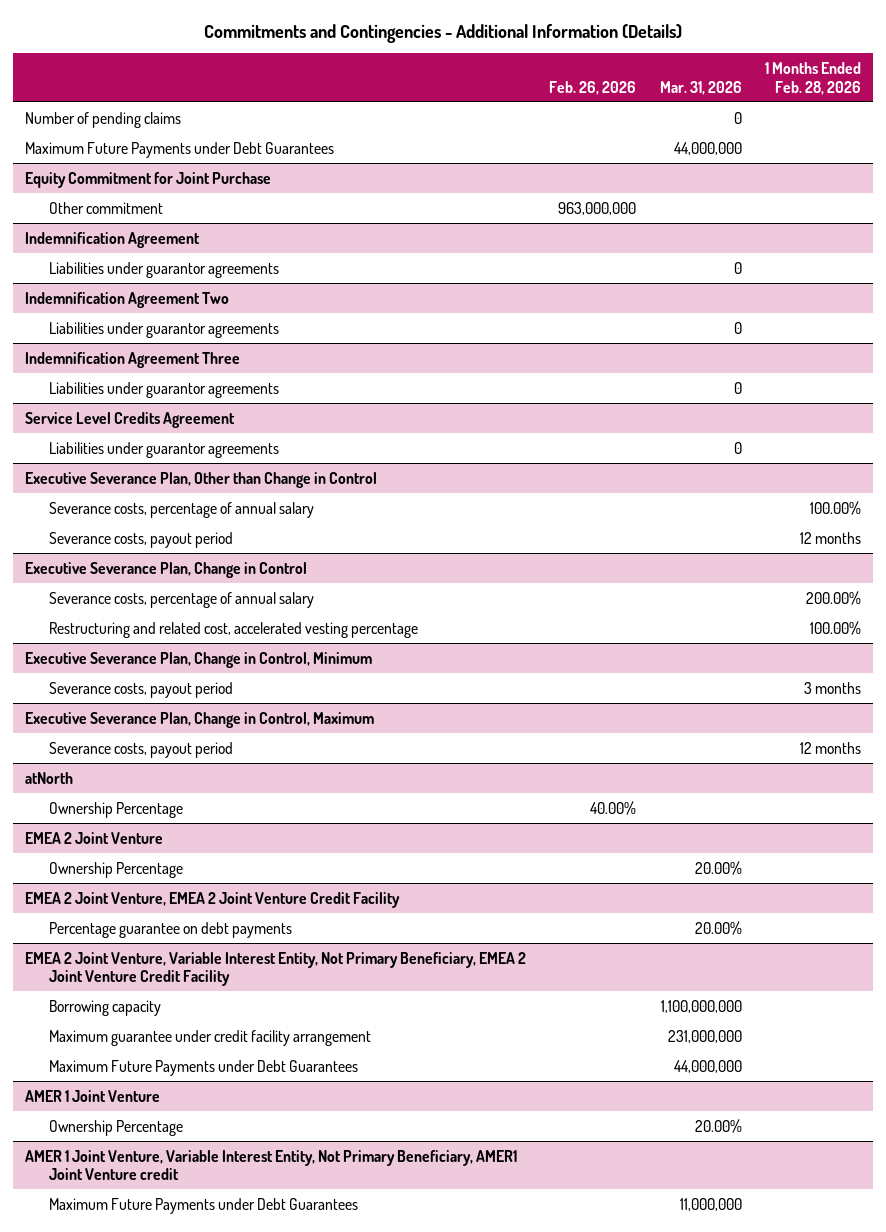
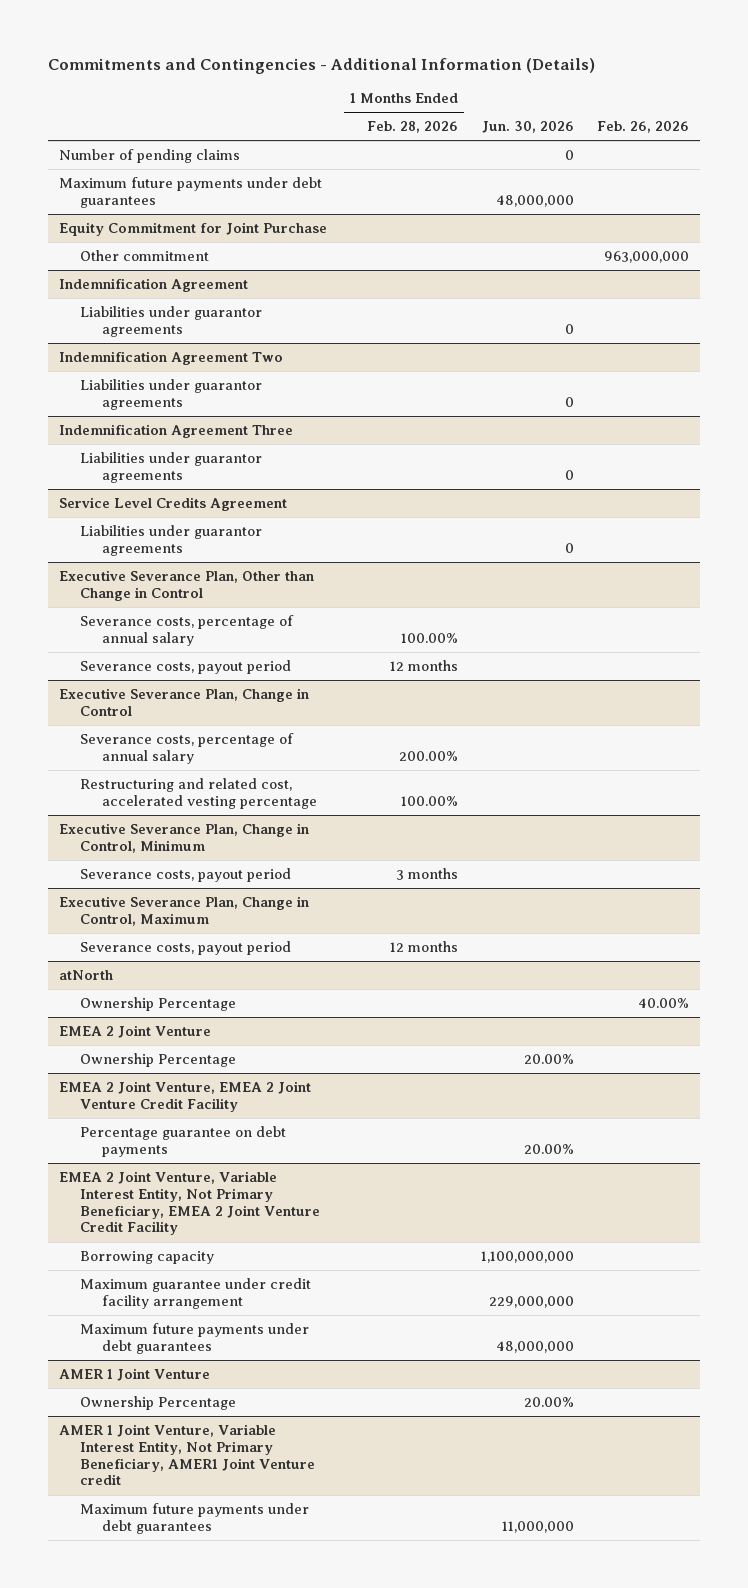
[659,80,742,95] Mar. 31, 2026 -> none
none -> [481,121,574,134] Jun. 30, 2026
[25,141,335,158] Maximum Future Payments under Debt Guarantees -> [58,177,322,208] Maximum future payments under debt guarantees
[49,1059,359,1076] Maximum Future Payments under Debt Guarantees -> [80,1323,310,1354] Maximum future payments under debt guarantees
[49,1197,359,1214] Maximum Future Payments under Debt Guarantees -> [80,1503,310,1534] Maximum future payments under debt guarantees

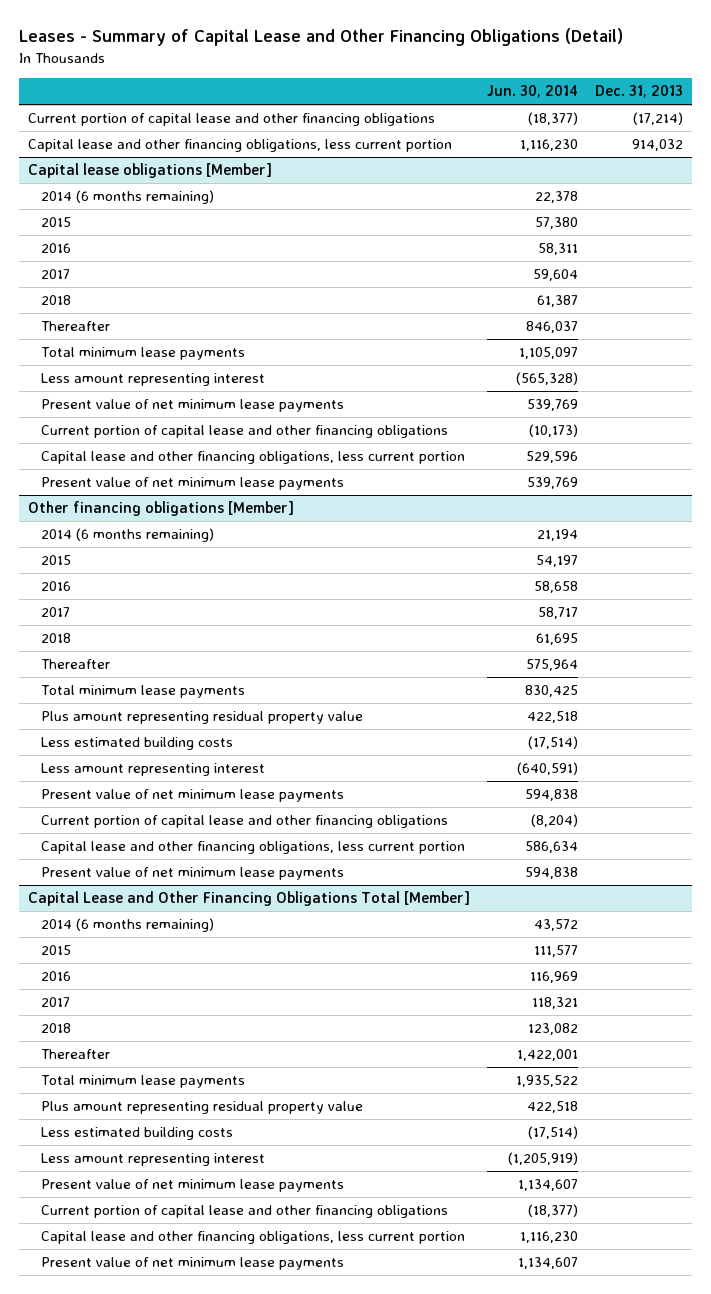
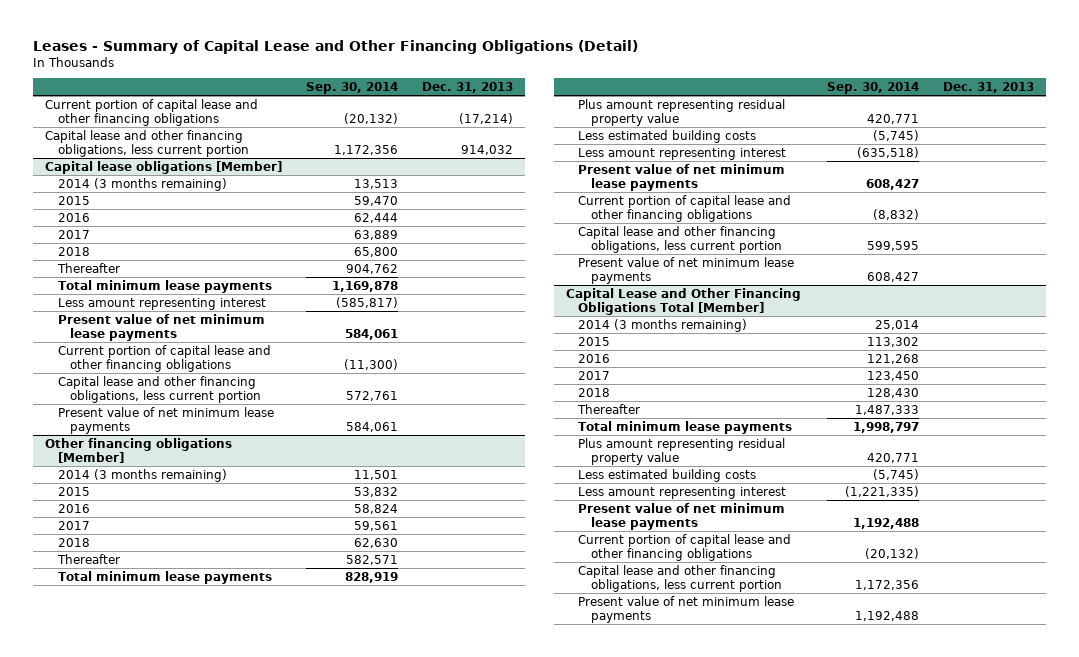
[486,85,578,99] Jun. 30, 2014 -> none
none -> [306,82,399,95] Sep. 30, 2014
[40,190,214,205] 2014 (6 months remaining) -> [57,177,227,191] 2014 (3 months remaining)
[40,528,214,543] 2014 (6 months remaining) -> [57,468,227,482] 2014 (3 months remaining)
[40,918,214,933] 2014 (6 months remaining) -> [578,318,748,332] 2014 (3 months remaining)

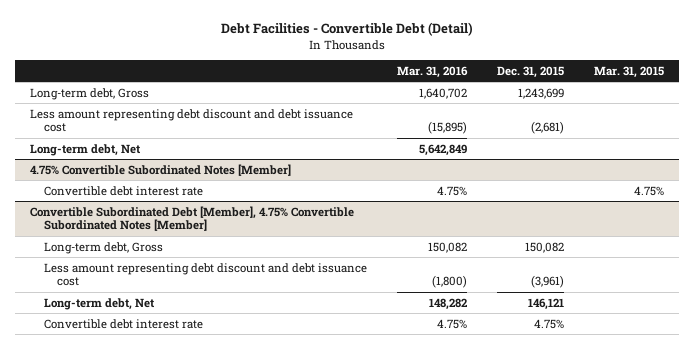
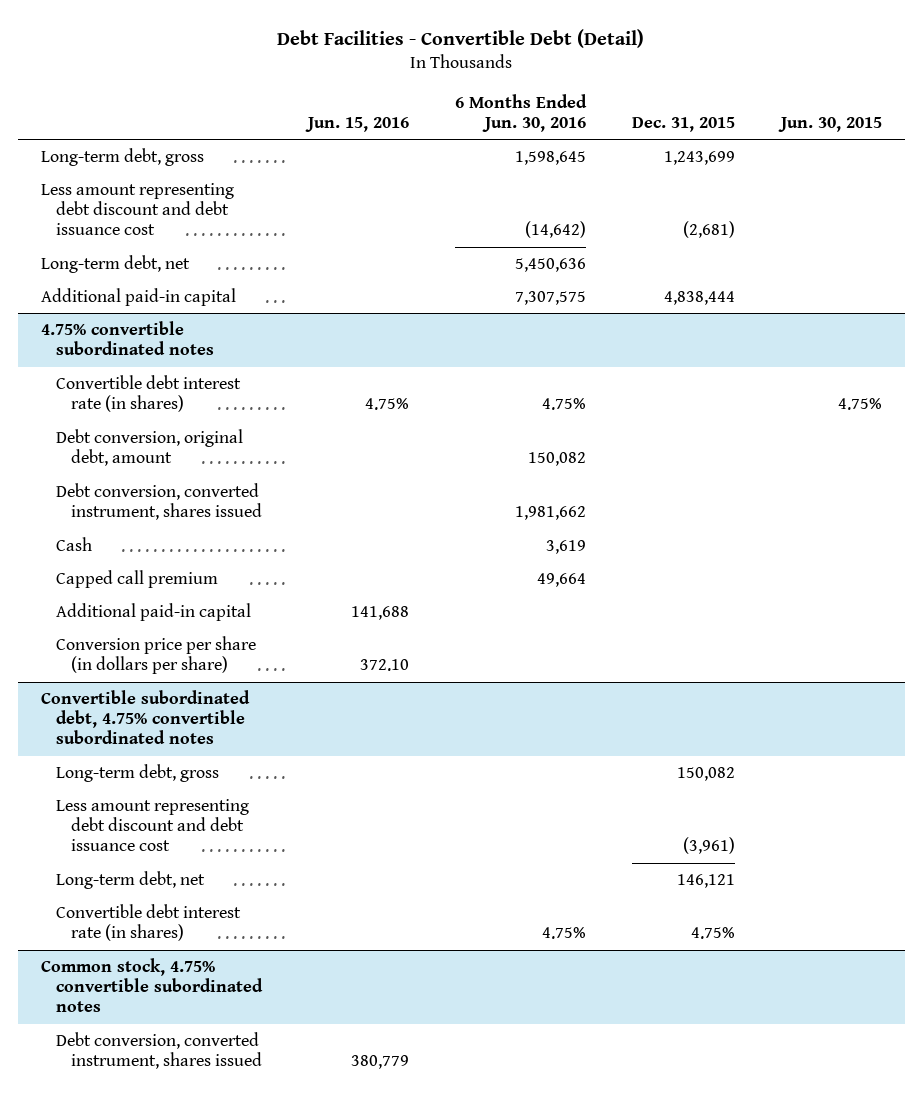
[396,65,468,78] Mar. 31, 2016 -> none
[593,65,664,78] Mar. 31, 2015 -> none
none -> [305,117,410,133] Jun. 15, 2016
none -> [455,93,588,133] 6 Months Ended Jun. 30, 2016
none -> [778,117,883,133] Jun. 30, 2015
[30,87,150,100] Long-term debt, Gross -> [40,148,204,167] Long-term debt, gross
[30,143,142,156] Long-term debt, Net -> [40,255,190,274] Long-term debt, net
none -> [40,288,236,307] Additional paid-in capital
[30,163,292,176] 4.75% Convertible Subordinated Notes [Member] -> [40,321,214,356] 4.75% convertible subordinated notes
[43,185,203,196] Convertible debt interest rate -> [55,375,241,413] Convertible debt interest rate (in shares)
none -> [55,429,243,467] Debt conversion, original debt, amount
none -> [55,483,262,521] Debt conversion, converted instrument, shares issued
none -> [55,537,92,552] Cash
none -> [55,570,218,589] Capped call premium
none -> [55,603,251,622] Additional paid-in capital
none -> [55,636,256,675] Conversion price per share (in dollars per share)
[30,205,355,232] Convertible Subordinated Debt [Member], 4.75% Convertible Subordinated Notes [Member] -> [40,690,250,745] Convertible subordinated debt, 4.75% convertible subordinated notes
[43,241,163,254] Long-term debt, Gross -> [55,764,219,783] Long-term debt, gross
[43,297,155,310] Long-term debt, Net -> [55,871,205,890] Long-term debt, net
[43,318,203,329] Convertible debt interest rate -> [55,904,241,942] Convertible debt interest rate (in shares)
none -> [40,958,263,1013] Common stock, 4.75% convertible subordinated notes
none -> [55,1032,262,1070] Debt conversion, converted instrument, shares issued

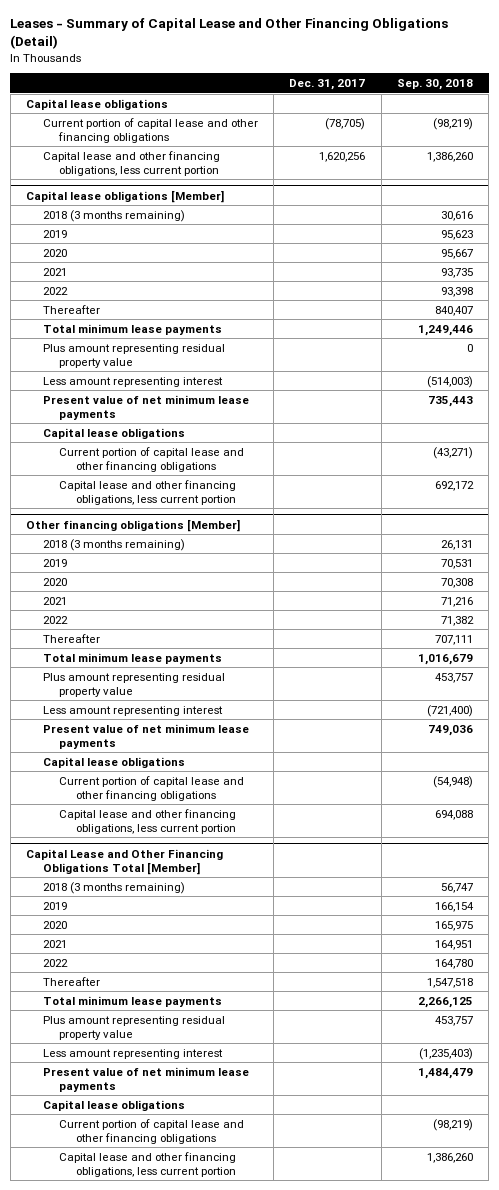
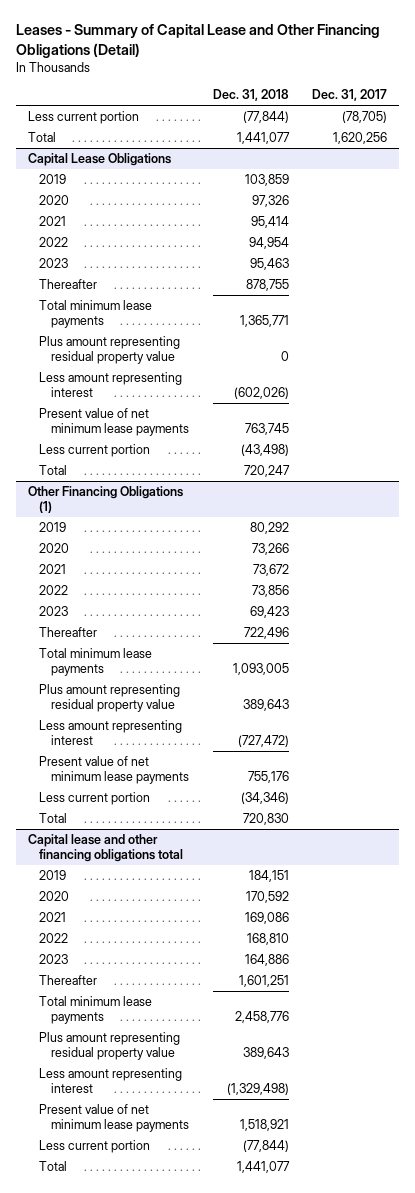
[396,79,473,91] Sep. 30, 2018 -> none
none -> [212,89,289,102] Dec. 31, 2018
[26,98,169,110] Capital lease obligations -> none
[42,209,185,222] 2018 (3 months remaining) -> none
[42,117,258,143] Current portion of capital lease and other financing obligations -> [27,110,139,124] Less current portion
[42,150,220,176] Capital lease and other financing obligations, less current portion -> [27,131,56,142] Total
[26,189,225,203] Capital lease obligations [Member] -> [27,152,171,166] Capital Lease Obligations
none -> [39,257,69,268] 2023
[42,427,185,439] Capital lease obligations -> none
[42,538,185,551] 2018 (3 months remaining) -> none
[59,446,245,472] Current portion of capital lease and other financing obligations -> [39,443,151,457] Less current portion
[59,479,237,505] Capital lease and other financing obligations, less current portion -> [39,464,68,475] Total
[26,518,241,532] Other financing obligations [Member] -> [27,485,183,514] Other Financing Obligations (1)
none -> [39,605,69,616] 2023
[42,756,185,768] Capital lease obligations -> none
[42,881,185,894] 2018 (3 months remaining) -> none
[59,775,245,801] Current portion of capital lease and other financing obligations -> [39,791,151,805] Less current portion
[59,808,237,834] Capital lease and other financing obligations, less current portion -> [39,812,68,823] Total
[26,848,224,875] Capital Lease and Other Financing Obligations Total [Member] -> [27,833,184,863] Capital lease and other financing obligations total
none -> [39,953,69,964] 2023
[42,1099,185,1111] Capital lease obligations -> none
[59,1118,245,1144] Current portion of capital lease and other financing obligations -> [39,1139,151,1153] Less current portion
[59,1151,237,1177] Capital lease and other financing obligations, less current portion -> [39,1160,68,1171] Total

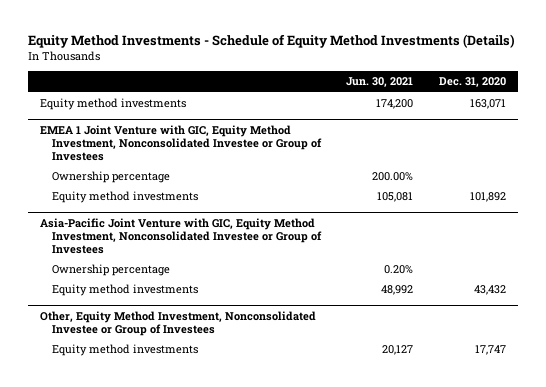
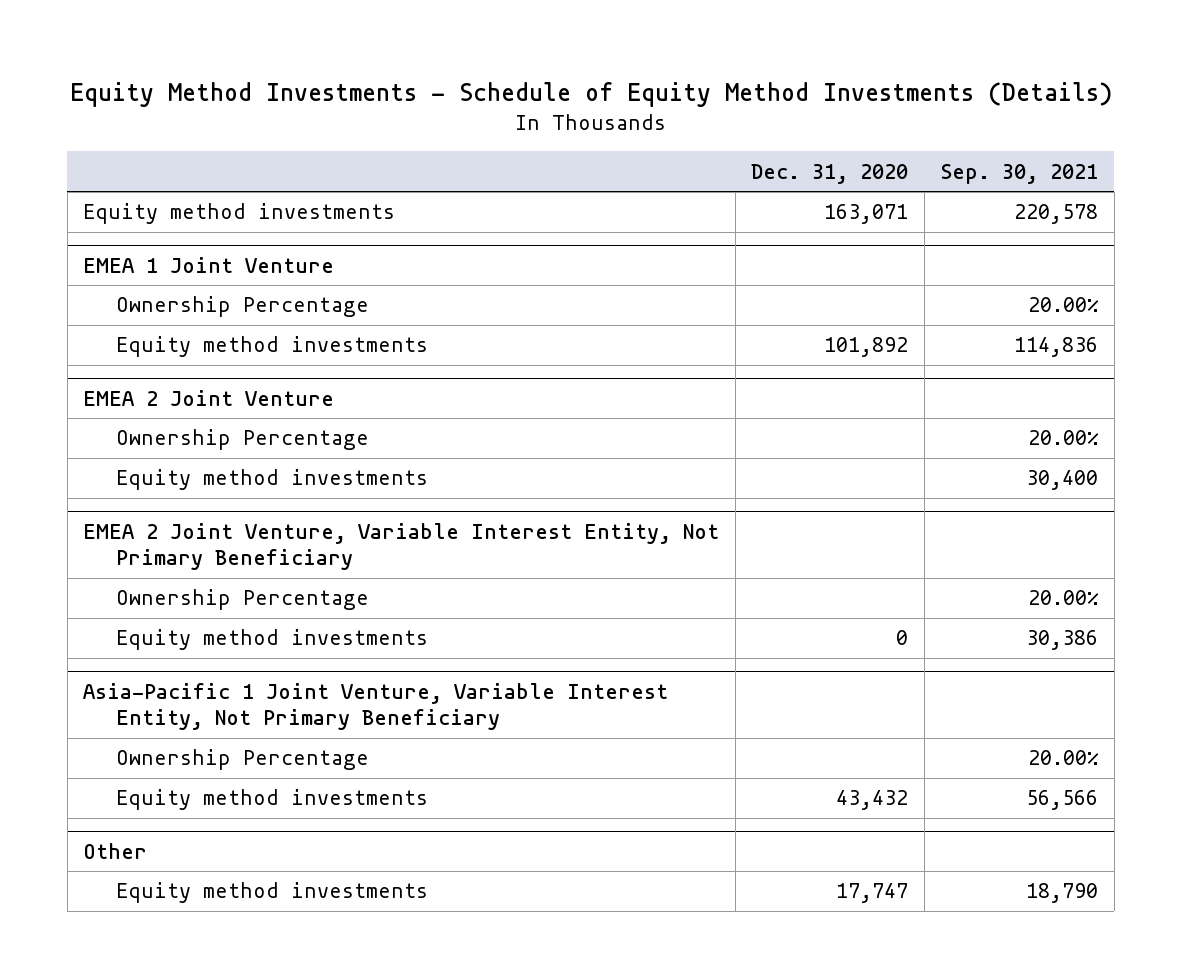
[346,77,414,88] Jun. 30, 2021 -> none
none -> [940,163,1099,184] Sep. 30, 2021
[40,124,323,162] EMEA 1 Joint Venture with GIC, Equity Method Investment, Nonconsolidated Investee or Group of Investees -> [83,256,335,273] EMEA 1 Joint Venture
[52,171,171,184] Ownership percentage -> [116,296,370,318] Ownership Percentage
none -> [83,389,335,406] EMEA 2 Joint Venture
none -> [116,429,370,451] Ownership Percentage
none -> [116,469,429,491] Equity method investments
none -> [83,522,720,571] EMEA 2 Joint Venture, Variable Interest Entity, Not Primary Beneficiary
none -> [116,589,370,611] Ownership Percentage
none -> [116,629,429,651] Equity method investments
[40,217,323,255] Asia-Pacific Joint Venture with GIC, Equity Method Investment, Nonconsolidated Investee or Group of Investees -> [83,682,669,731] Asia-Pacific 1 Joint Venture, Variable Interest Entity, Not Primary Beneficiary
[52,264,171,277] Ownership percentage -> [116,749,370,771] Ownership Percentage
[40,310,317,336] Other, Equity Method Investment, Nonconsolidated Investee or Group of Investees -> [83,842,148,859] Other

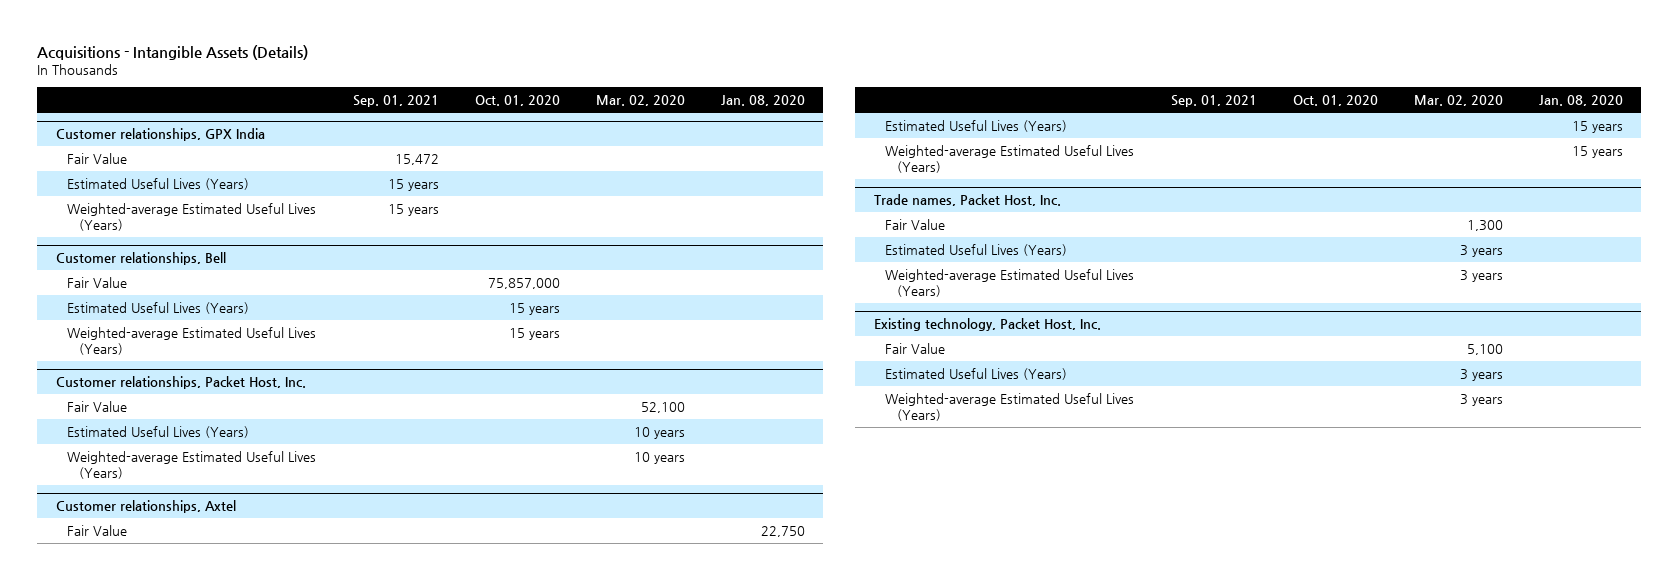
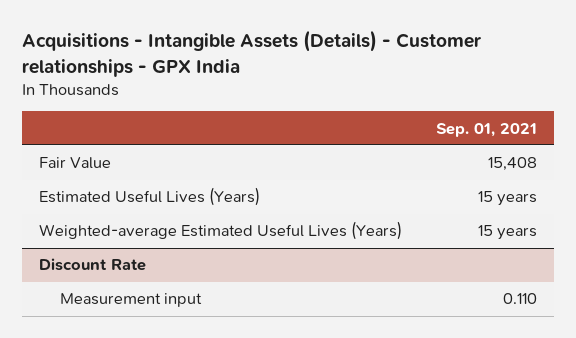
[37,45,309,61] Acquisitions - Intangible Assets (Details) -> [21,30,481,77] Acquisitions - Intangible Assets (Details) - Customer relationships - GPX India
[474,95,560,107] Oct. 01, 2020 -> none
[596,95,686,107] Mar. 02, 2020 -> none
[721,95,806,107] Jan. 08, 2020 -> none
[55,127,265,141] Customer relationships, GPX India -> none
[394,153,439,165] 15,472 -> [487,157,537,172] 15,408
[55,251,226,265] Customer relationships, Bell -> none
[67,276,128,288] Fair Value -> none
[67,301,250,314] Estimated Useful Lives (Years) -> none
[67,326,317,355] Weighted-average Estimated Useful Lives (Years) -> none
[55,375,306,389] Customer relationships, Packet Host, Inc. -> none
[67,400,128,412] Fair Value -> none
[67,425,250,438] Estimated Useful Lives (Years) -> none
[67,450,317,479] Weighted-average Estimated Useful Lives (Years) -> none
[55,499,236,513] Customer relationships, Axtel -> none
[67,524,128,536] Fair Value -> none
[885,119,1068,132] Estimated Useful Lives (Years) -> none
[885,144,1135,173] Weighted-average Estimated Useful Lives (Years) -> none
[873,193,1061,206] Trade names, Packet Host, Inc. -> none
[885,218,946,230] Fair Value -> none
[885,243,1068,256] Estimated Useful Lives (Years) -> none
[885,268,1135,297] Weighted-average Estimated Useful Lives (Years) -> none
[873,317,1101,331] Existing technology, Packet Host, Inc. -> none
[885,342,946,354] Fair Value -> none
[885,367,1068,380] Estimated Useful Lives (Years) -> none
[885,392,1135,421] Weighted-average Estimated Useful Lives (Years) -> none
none -> [38,258,146,272] Discount Rate
none -> [59,293,202,308] Measurement input

